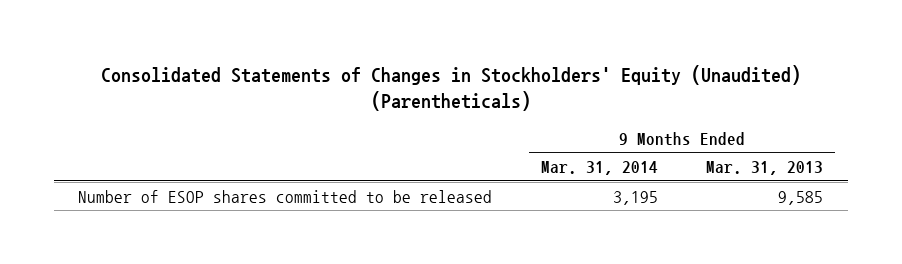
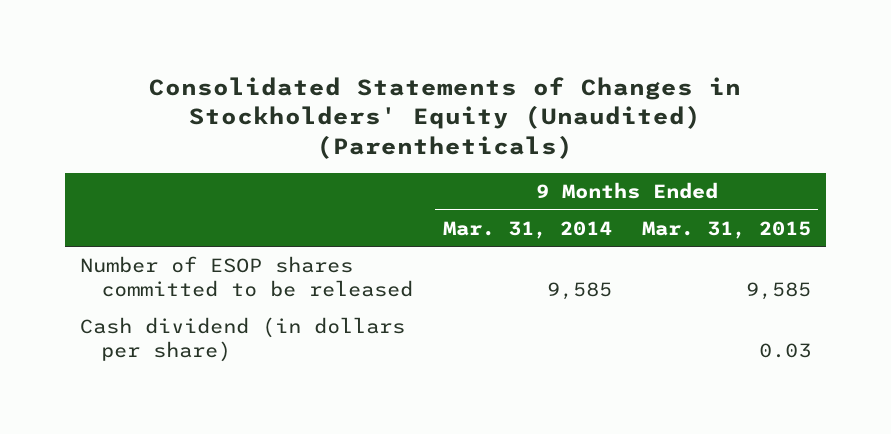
[706,161,824,176] Mar. 31, 2013 -> none
none -> [641,220,811,239] Mar. 31, 2015
[612,190,658,205] 3,195 -> [546,282,612,301] 9,585
none -> [80,317,406,363] Cash dividend (in dollars per share)

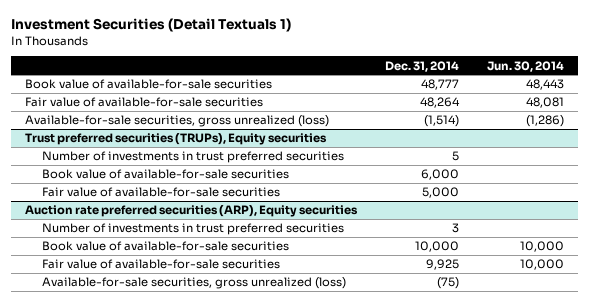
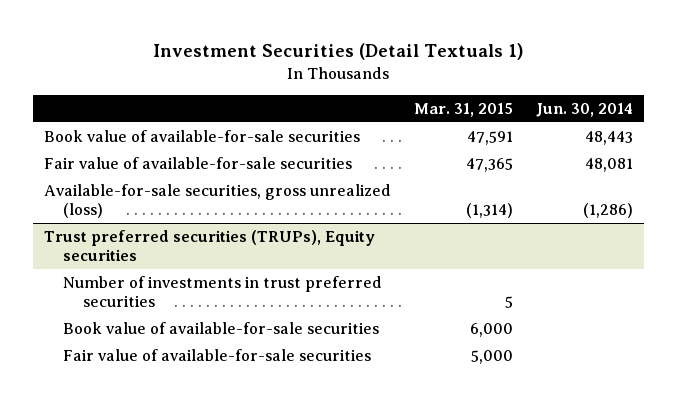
[385,60,460,72] Dec. 31, 2014 -> none
none -> [413,102,513,117] Mar. 31, 2015
[25,205,359,218] Auction rate preferred securities (ARP), Equity securities -> none
[41,223,344,236] Number of investments in trust preferred securities -> none
[41,241,289,252] Book value of available-for-sale securities -> none
[41,259,280,270] Fair value of available-for-sale securities -> none
[41,277,346,290] Available-for-sale securities, gross unrealized (loss) -> none

